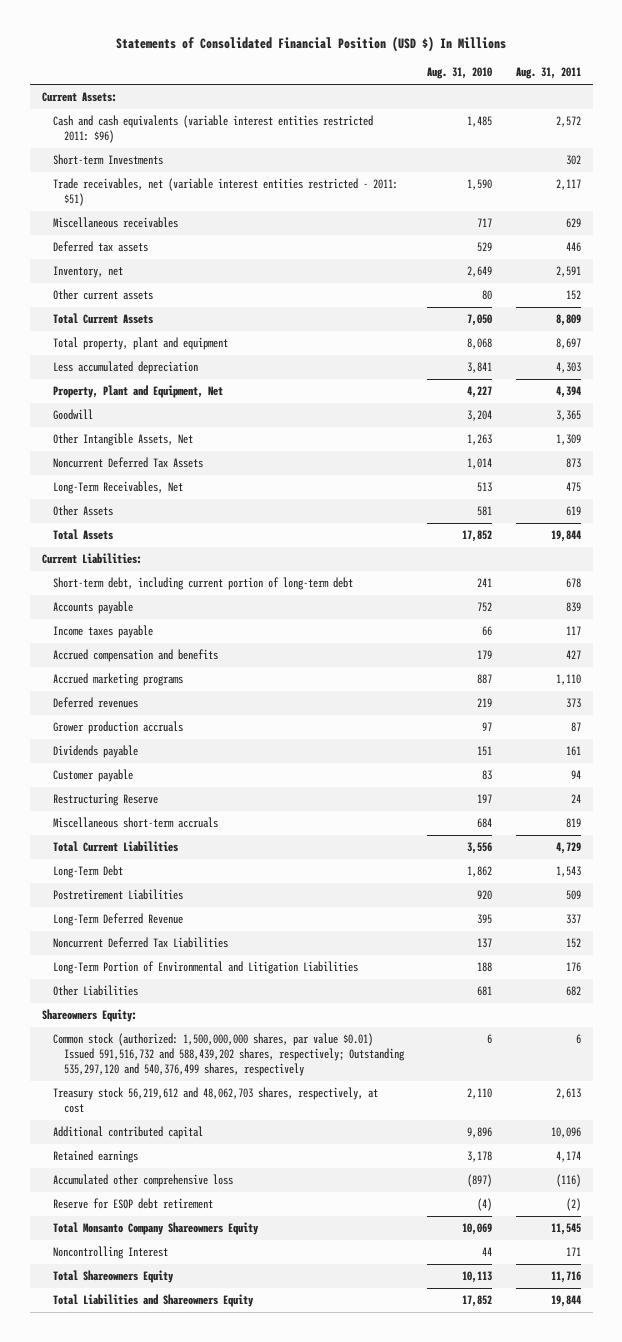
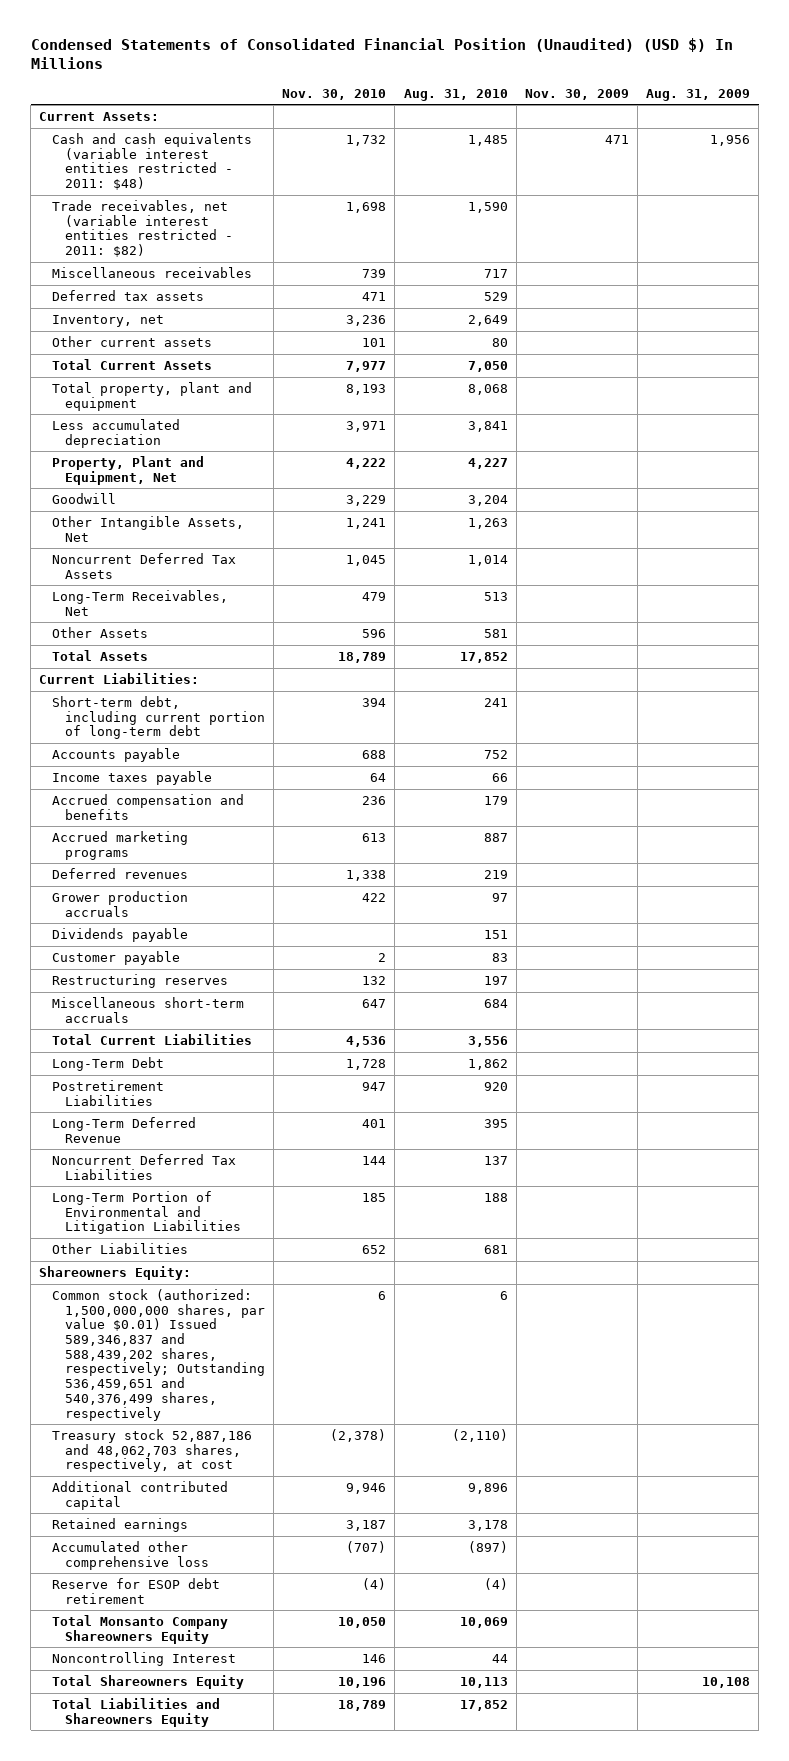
[116,36,507,53] Statements of Consolidated Financial Position (USD $) In Millions -> [30,37,733,70] Condensed Statements of Consolidated Financial Position (Unaudited) (USD $) In Millions
[515,67,581,80] Aug. 31, 2011 -> none
none -> [282,88,387,100] Nov. 30, 2010
none -> [524,88,629,100] Nov. 30, 2009
none -> [646,88,751,101] Aug. 31, 2009
[52,154,163,166] Short-term Investments -> none
[52,115,373,144] Cash and cash equivalents (variable interest entities restricted 2011: $96) -> [52,132,253,190] Cash and cash equivalents (variable interest entities restricted - 2011: $48)
[52,178,398,207] Trade receivables, net (variable interest entities restricted - 2011: $51) -> [52,199,234,257] Trade receivables, net (variable interest entities restricted - 2011: $82)
[52,793,158,807] Restructuring Reserve -> [52,973,229,988] Restructuring reserves
[52,1033,405,1077] Common stock (authorized: 1,500,000,000 shares, par value $0.01) Issued 591,516,732 and 588,439,202 shares, respectively; Outstanding 535,297,120 and 540,376,499 shares, respectively -> [52,1288,266,1421] Common stock (authorized: 1,500,000,000 shares, par value $0.01) Issued 589,346,837 and 588,439,202 shares, respectively; Outstanding 536,459,651 and 540,376,499 shares, respectively
[52,1087,378,1114] Treasury stock 56,219,612 and 48,062,703 shares, respectively, at cost -> [52,1428,253,1473] Treasury stock 52,887,186 and 48,062,703 shares, respectively, at cost
[467,1088,493,1100] 2,110 -> [451,1428,508,1442] (2,110)

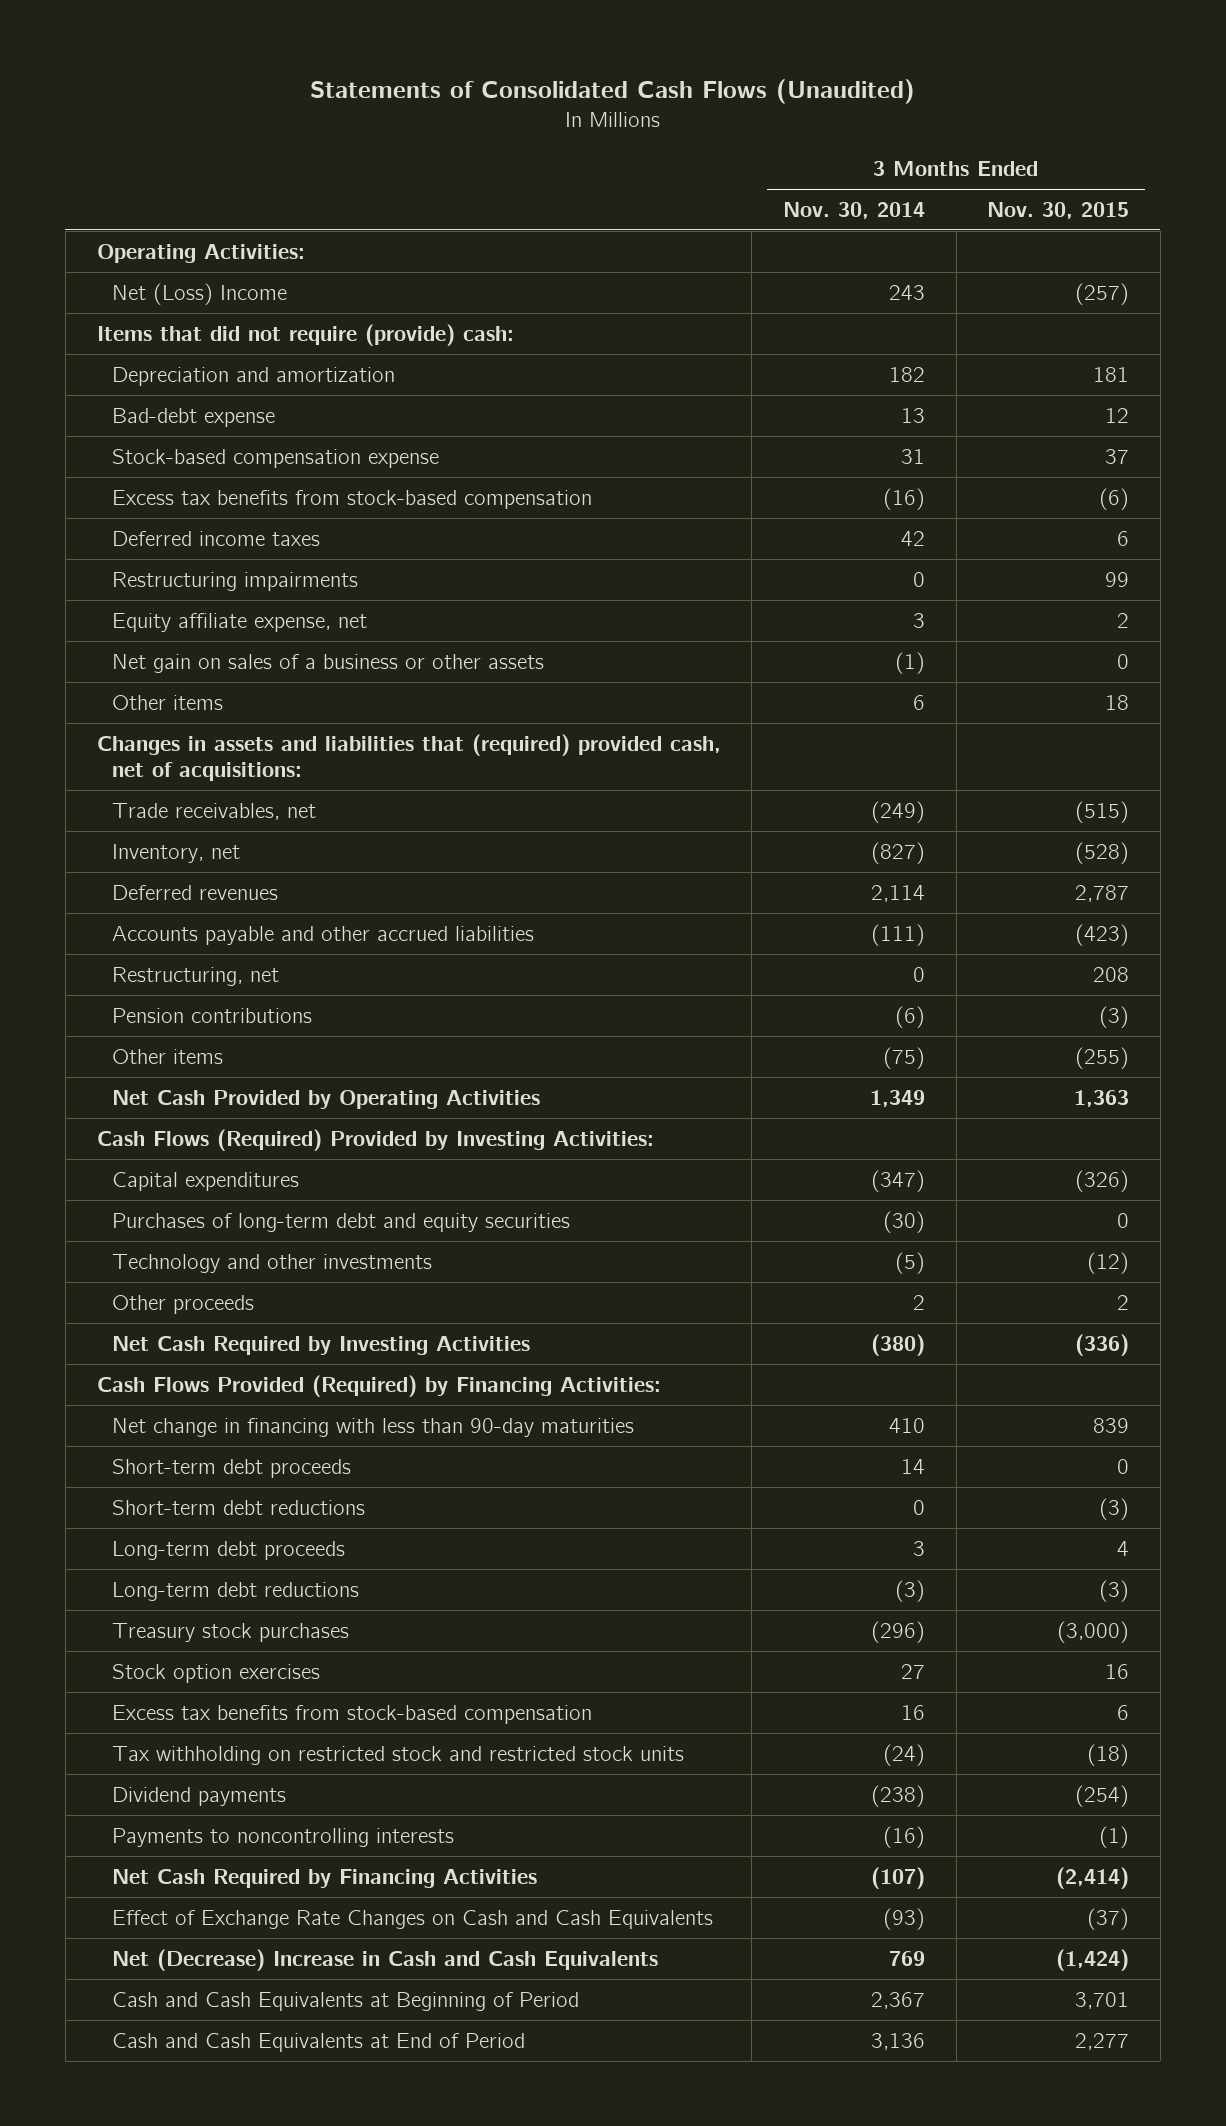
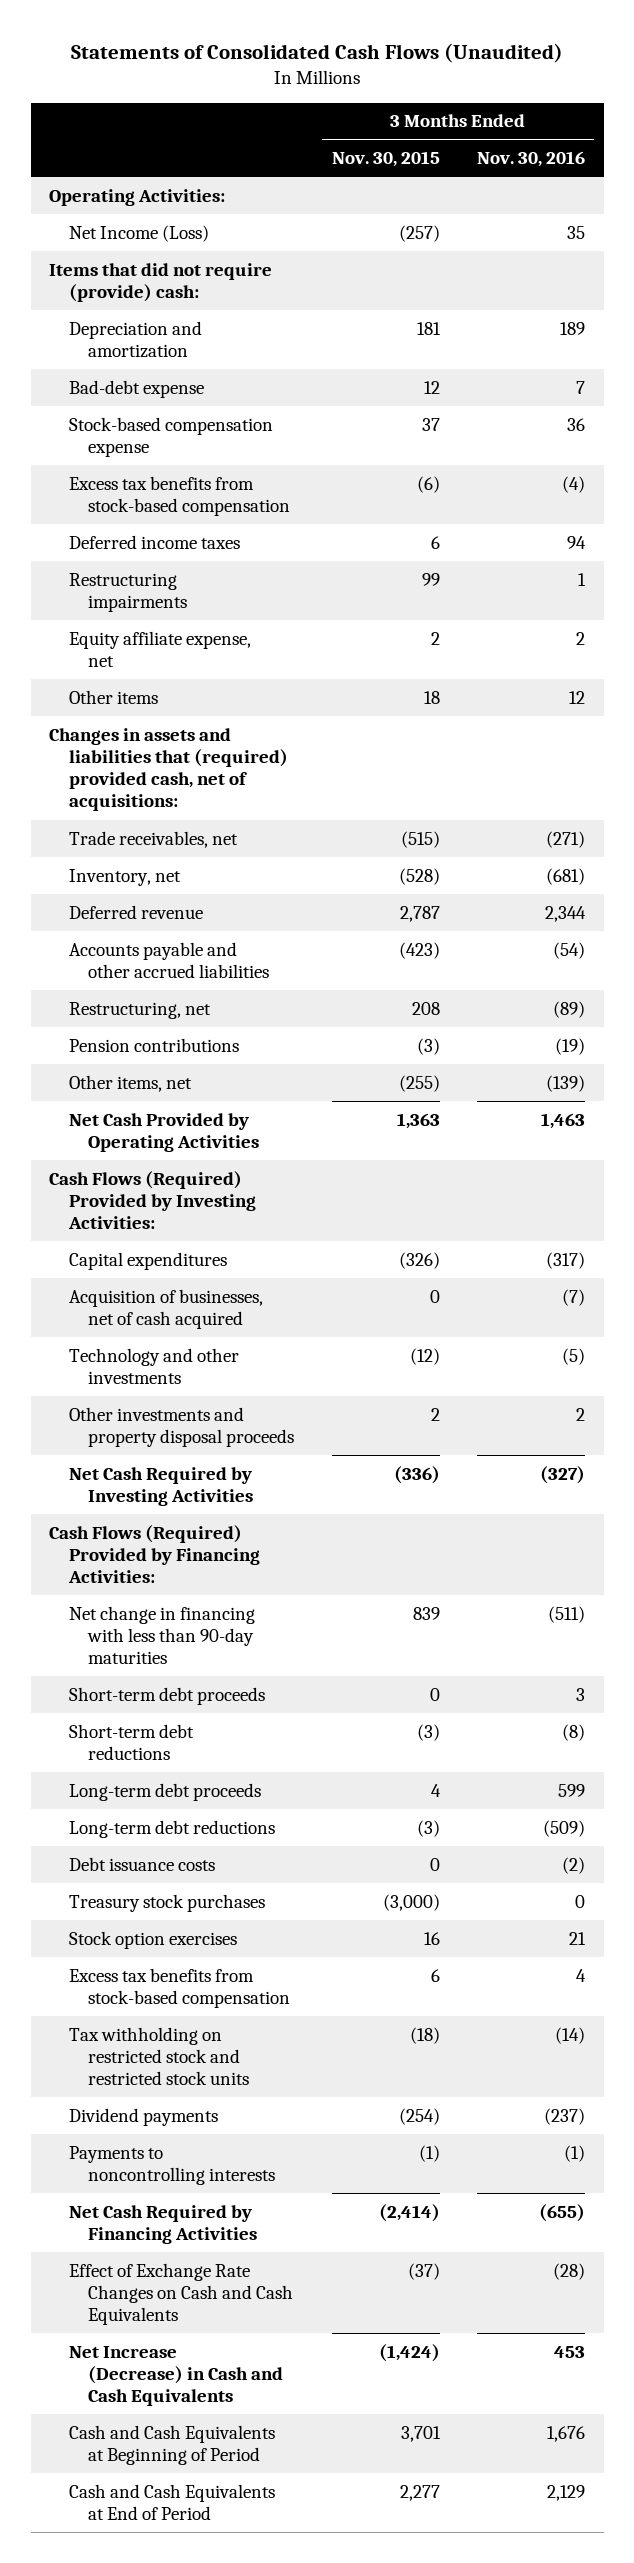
[782,201,925,219] Nov. 30, 2014 -> none
none -> [477,150,586,167] Nov. 30, 2016
[111,282,287,305] Net (Loss) Income -> [68,224,209,242] Net Income (Loss)
[111,653,544,673] Net gain on sales of a business or other assets -> none
[111,884,278,900] Deferred revenues -> [68,904,203,919] Deferred revenue
[111,1048,223,1064] Other items -> [68,1074,192,1092] Other items, net
[111,1212,570,1232] Purchases of long-term debt and equity securities -> none
none -> [68,1288,263,1329] Acquisition of businesses, net of cash acquired
[111,1294,254,1314] Other proceeds -> [68,1406,295,1447] Other investments and property disposal proceeds
[96,1374,661,1397] Cash Flows Provided (Required) by Financing Activities: -> [49,1524,260,1584] Cash Flows (Required) Provided by Financing Activities:
none -> [68,1856,215,1871] Debt issuance costs
[111,1948,658,1971] Net (Decrease) Increase in Cash and Cash Equivalents -> [68,2345,284,2407] Net Increase (Decrease) in Cash and Cash Equivalents

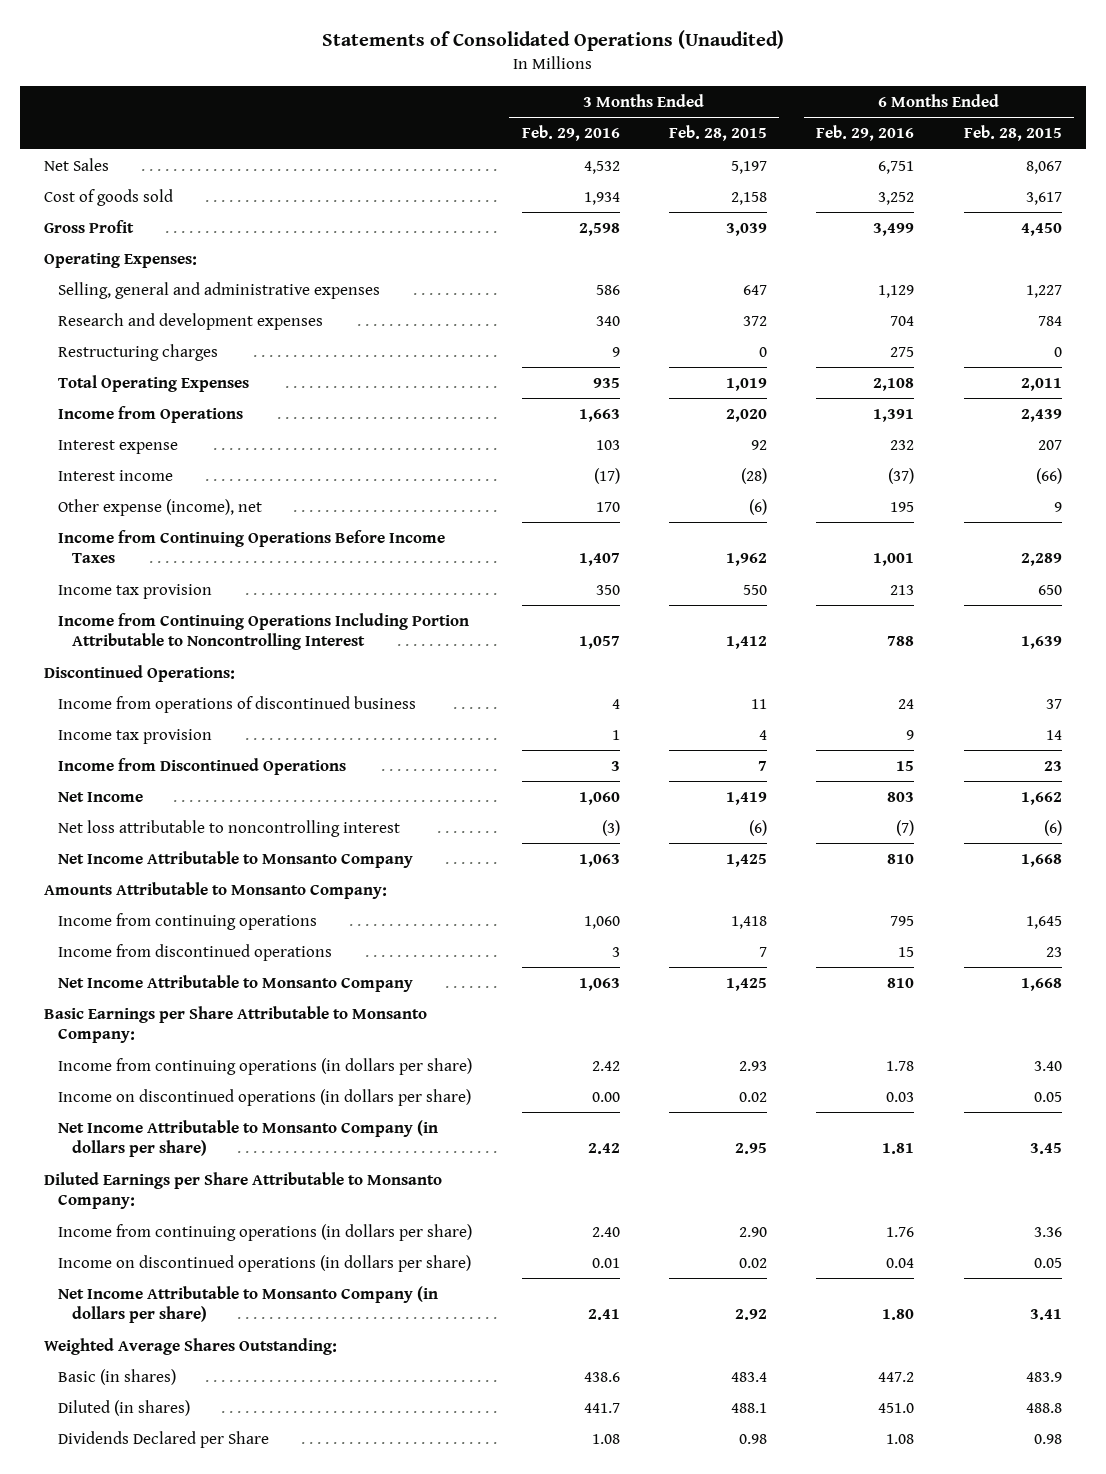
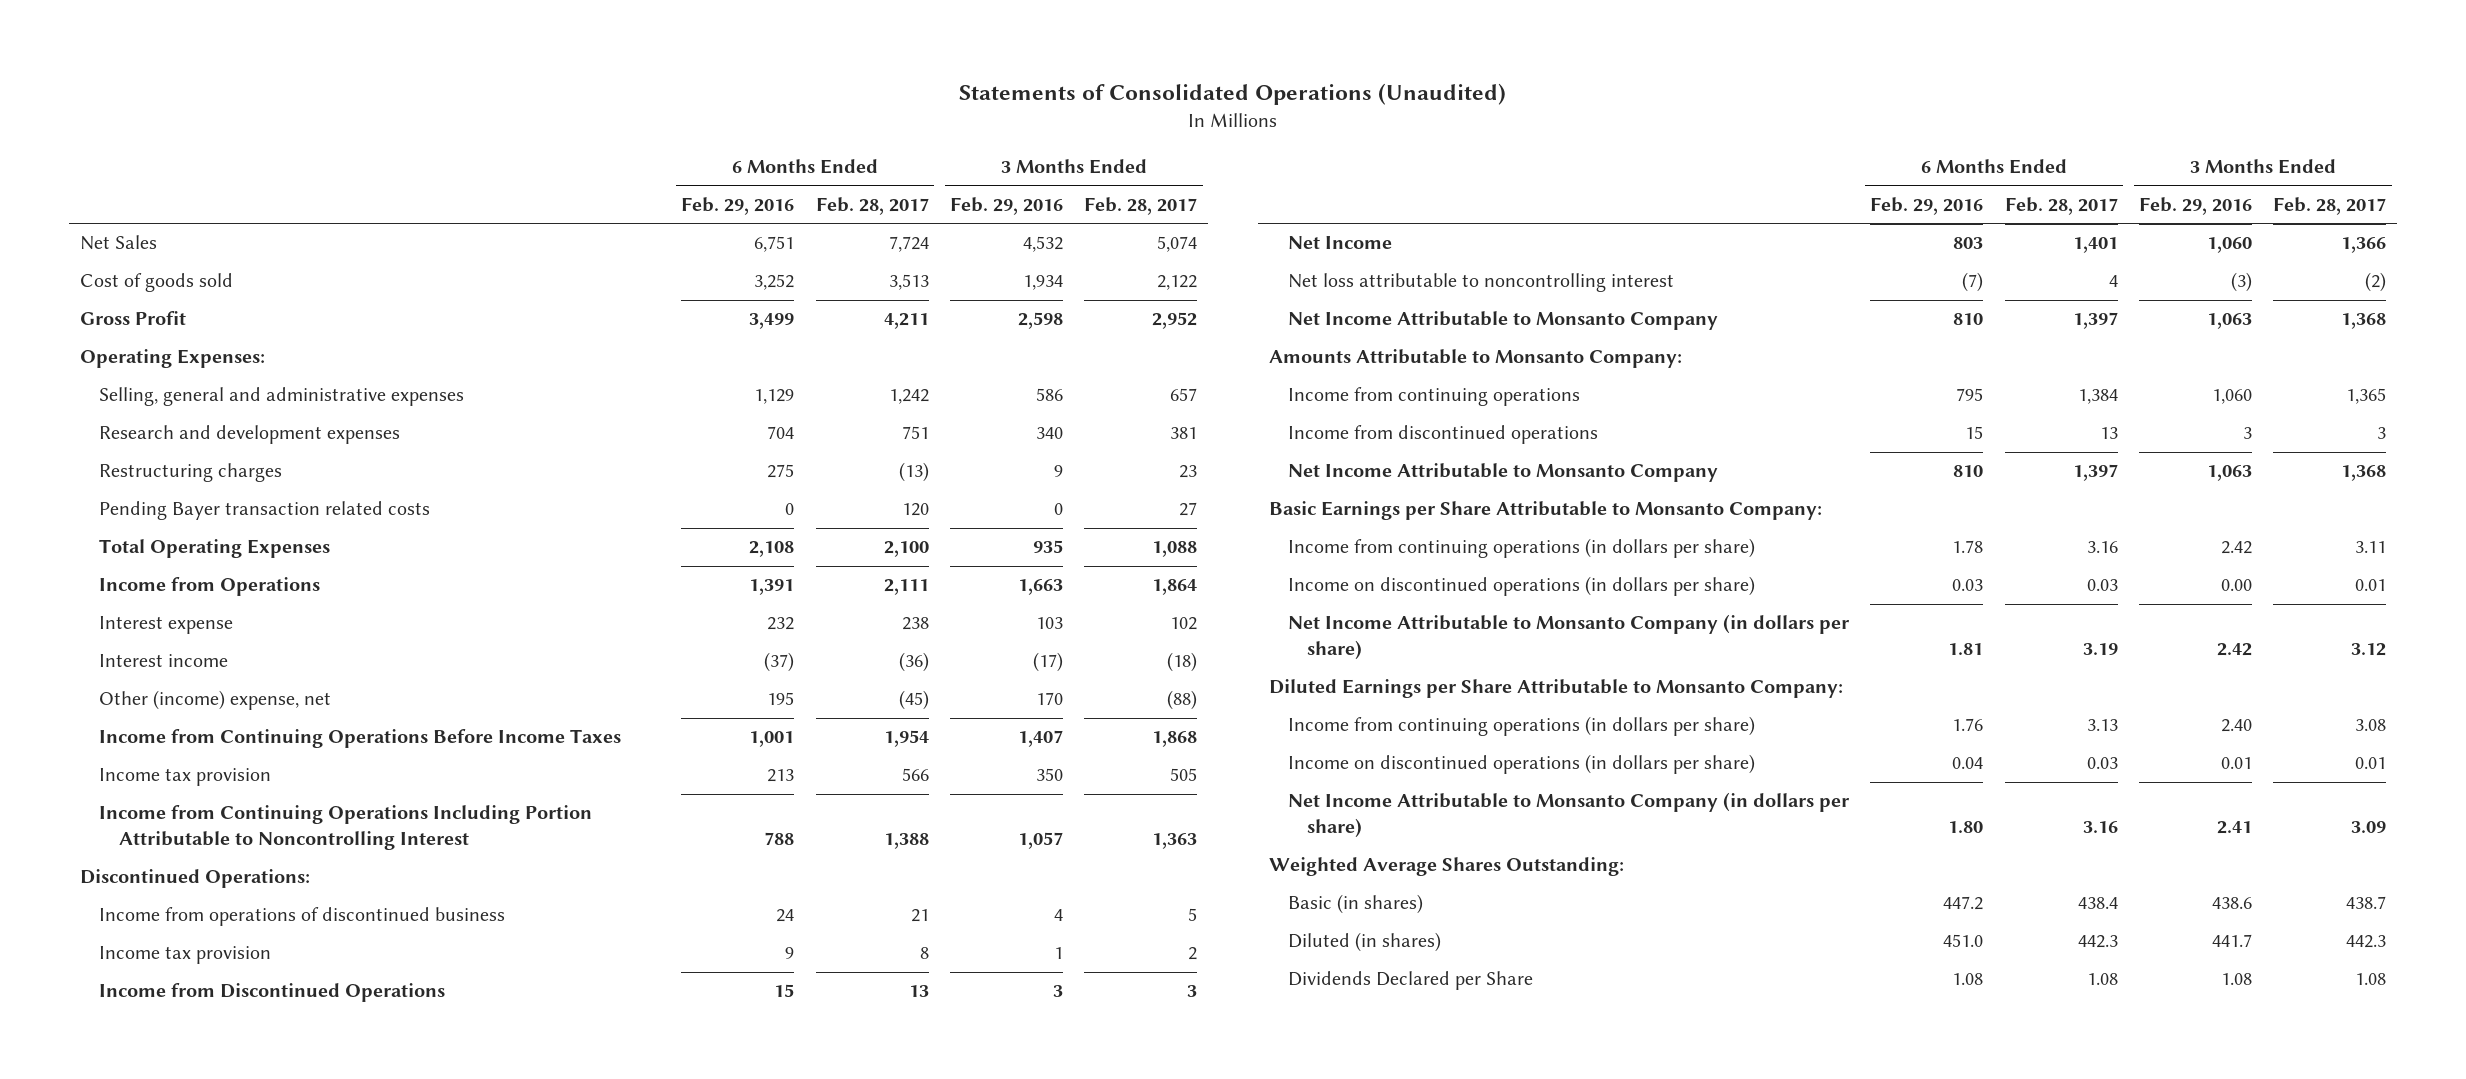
[669,125,768,142] Feb. 28, 2015 -> none
[963,125,1062,142] Feb. 28, 2015 -> none
none -> [815,196,929,215] Feb. 28, 2017
none -> [1084,196,1198,215] Feb. 28, 2017
none -> [99,501,431,521] Pending Bayer transaction related costs
[58,498,263,516] Other expense (income), net -> [99,690,332,711] Other (income) expense, net

